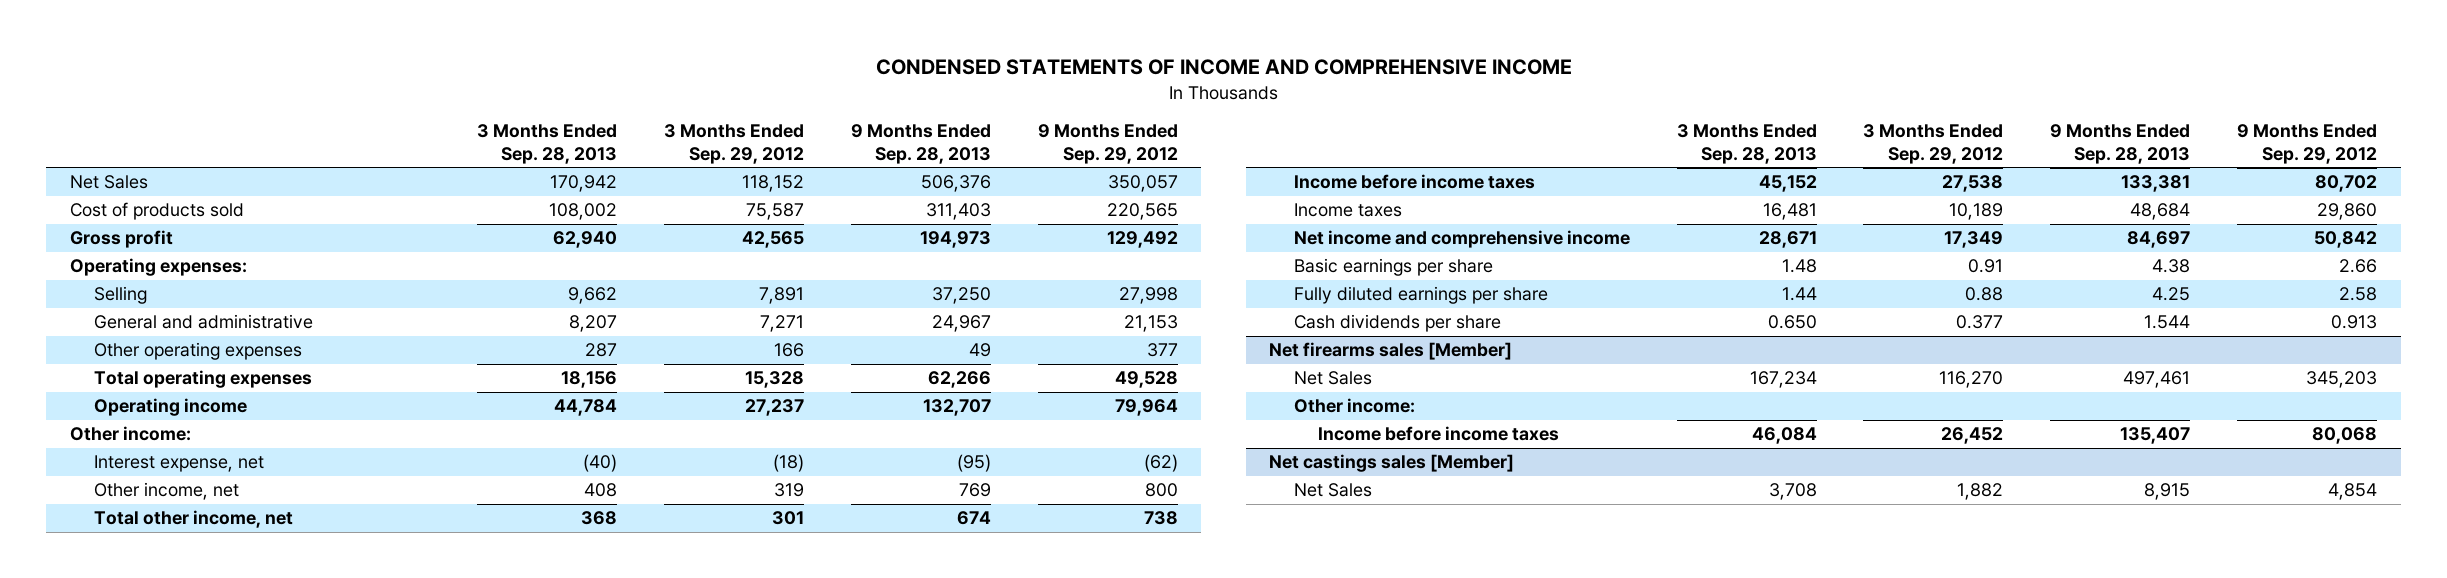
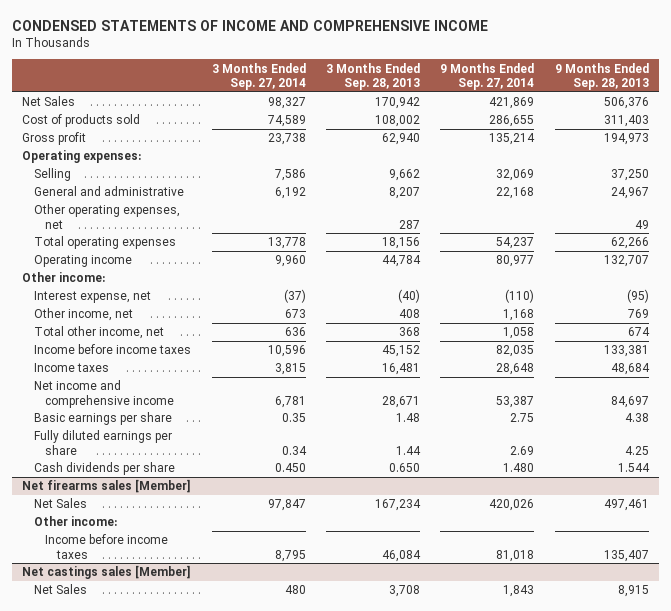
[663,123,804,164] 3 Months Ended Sep. 29, 2012 -> none
[1037,123,1178,164] 9 Months Ended Sep. 29, 2012 -> none
none -> [211,62,306,91] 3 Months Ended Sep. 27, 2014
none -> [440,62,535,91] 9 Months Ended Sep. 27, 2014
[94,342,303,361] Other operating expenses -> [33,204,180,229] Other operating expenses, net

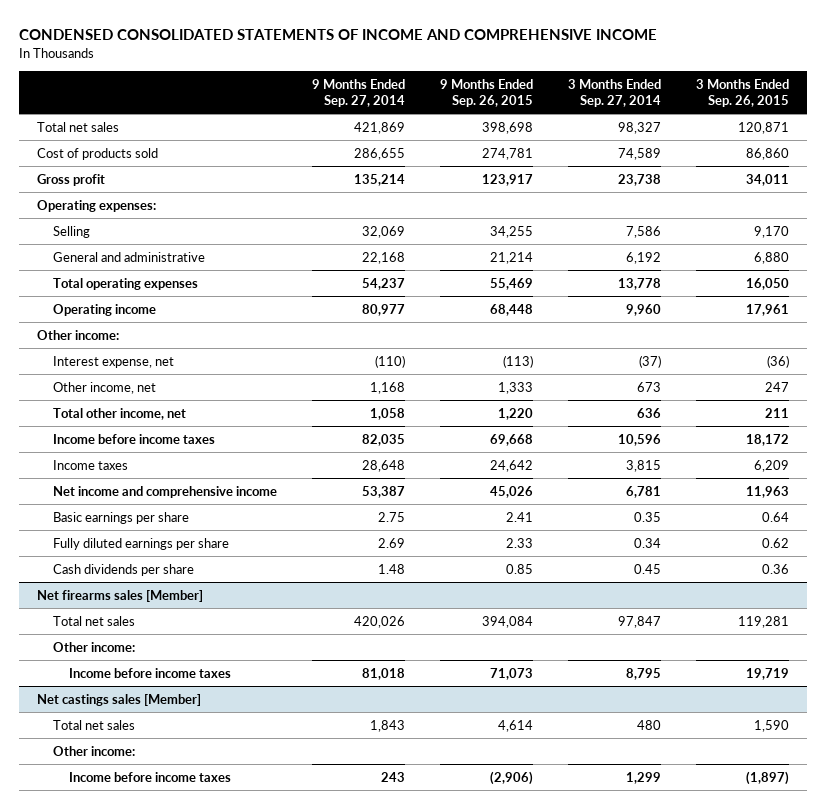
[12,19,489,31] CONDENSED STATEMENTS OF INCOME AND COMPREHENSIVE INCOME -> [19,28,658,40] CONDENSED CONSOLIDATED STATEMENTS OF INCOME AND COMPREHENSIVE INCOME
[326,62,421,91] 3 Months Ended Sep. 28, 2013 -> none
[554,62,649,91] 9 Months Ended Sep. 28, 2013 -> none
none -> [440,78,534,107] 9 Months Ended Sep. 26, 2015
none -> [696,78,790,107] 3 Months Ended Sep. 26, 2015
[22,96,76,107] Net Sales -> [36,121,119,132] Total net sales
[33,204,180,229] Other operating expenses, net -> none
[274,463,306,473] 0.450 -> [634,563,662,574] 0.45
[503,463,535,473] 1.480 -> [378,563,406,574] 1.48
[33,498,87,509] Net Sales -> [52,615,135,626] Total net sales
[33,584,87,595] Net Sales -> [52,719,135,730] Total net sales
none -> [52,745,135,756] Other income:
none -> [68,771,231,782] Income before income taxes

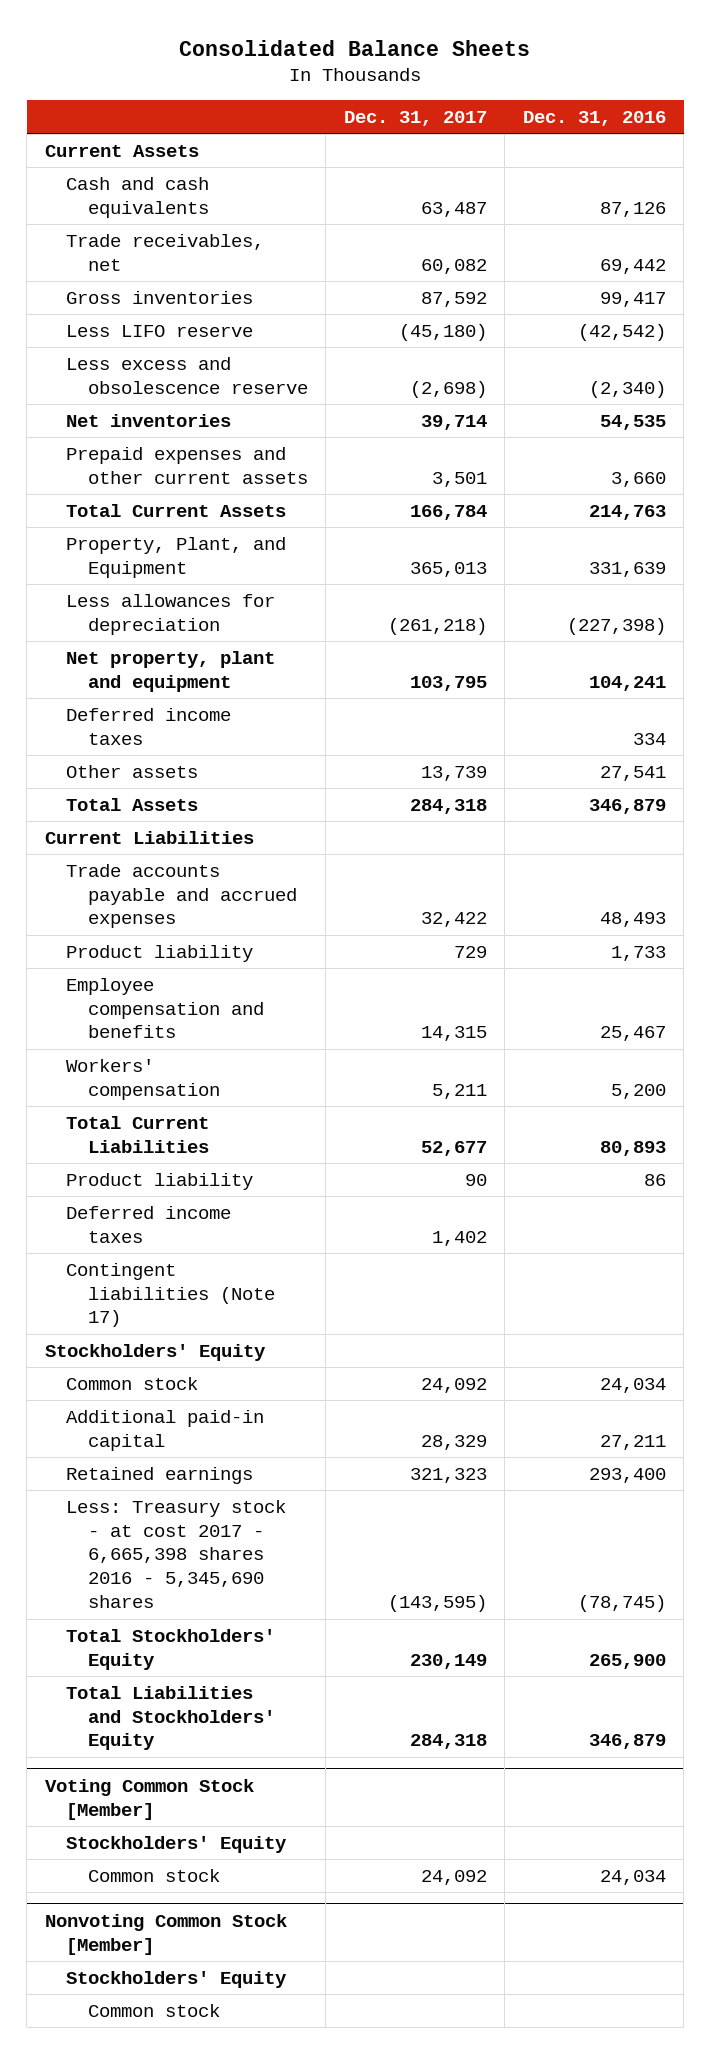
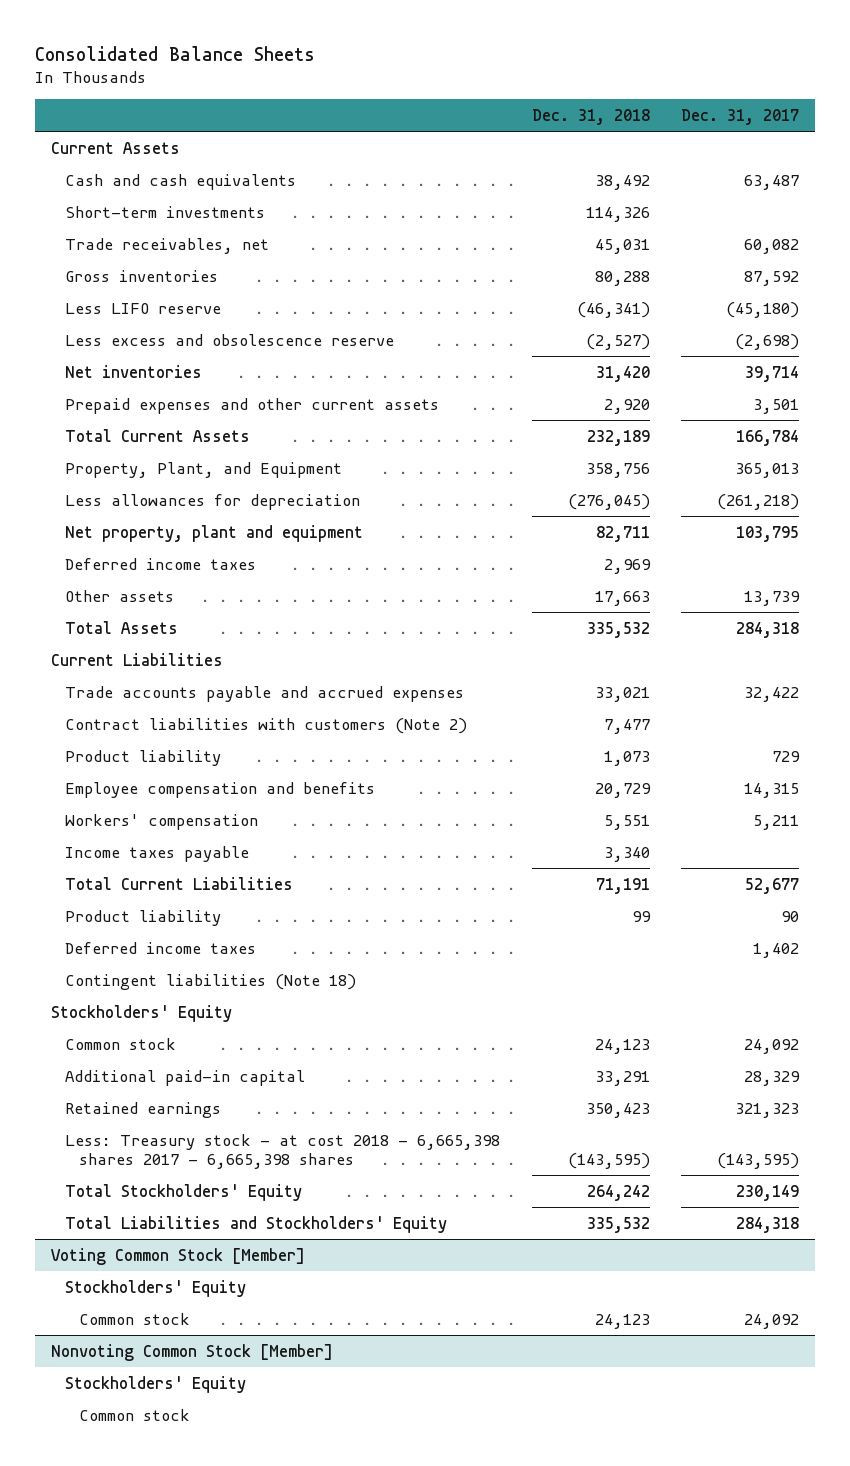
[522,110,666,126] Dec. 31, 2016 -> none
none -> [531,108,650,125] Dec. 31, 2018
none -> [64,205,265,218] Short-term investments
none -> [64,717,467,734] Contract liabilities with customers (Note 2)
none -> [64,845,249,862] Income taxes payable
[66,1262,275,1328] Contingent liabilities (Note 17) -> [64,973,356,990] Contingent liabilities (Note 18)
[66,1499,287,1609] Less: Treasury stock - at cost 2017 - 6,665,398 shares 2016 - 5,345,690 shares -> [64,1133,500,1169] Less: Treasury stock - at cost 2018 - 6,665,398 shares 2017 - 6,665,398 shares

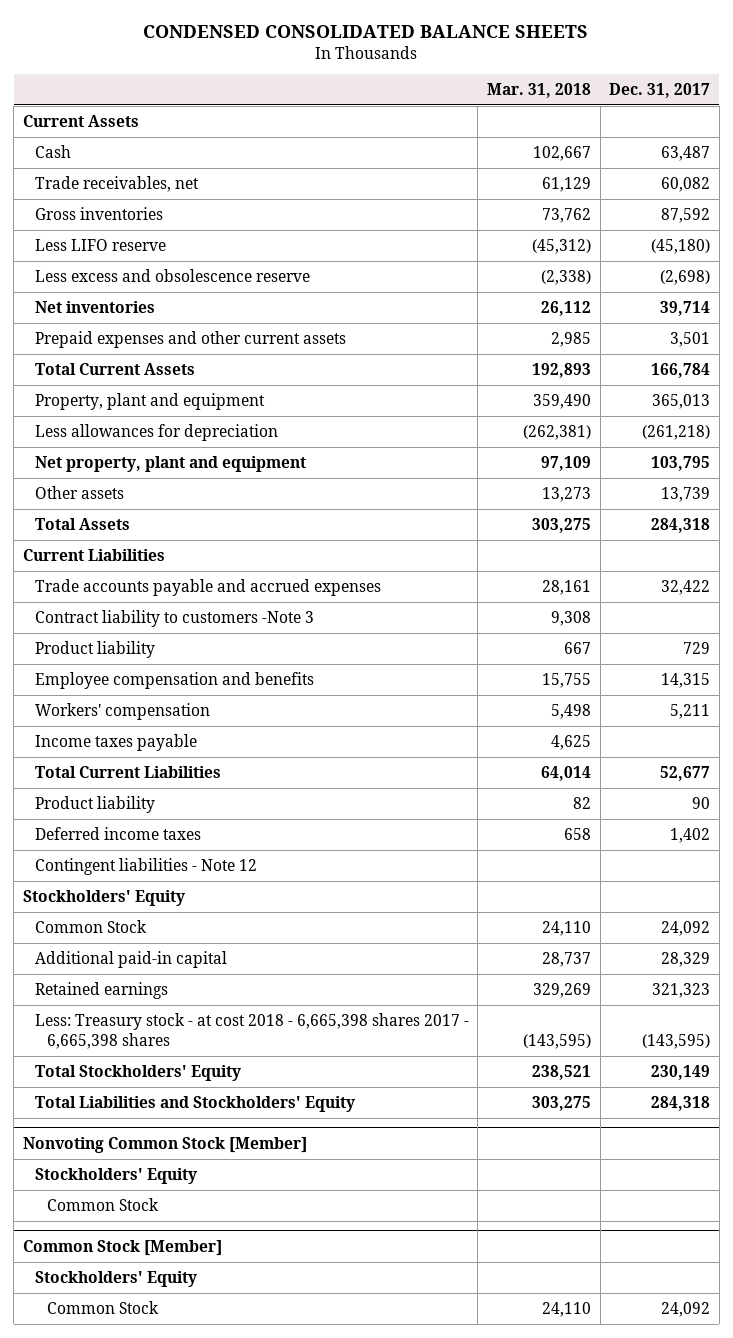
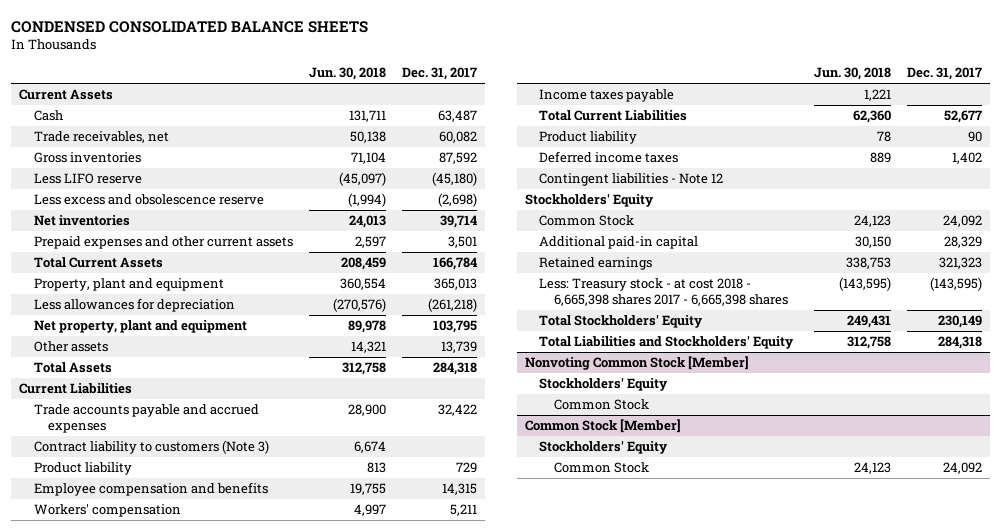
[486,82,591,98] Mar. 31, 2018 -> none
none -> [308,67,386,81] Jun. 30, 2018
[34,609,314,627] Contract liability to customers -Note 3 -> [33,440,269,455] Contract liability to customers (Note 3)

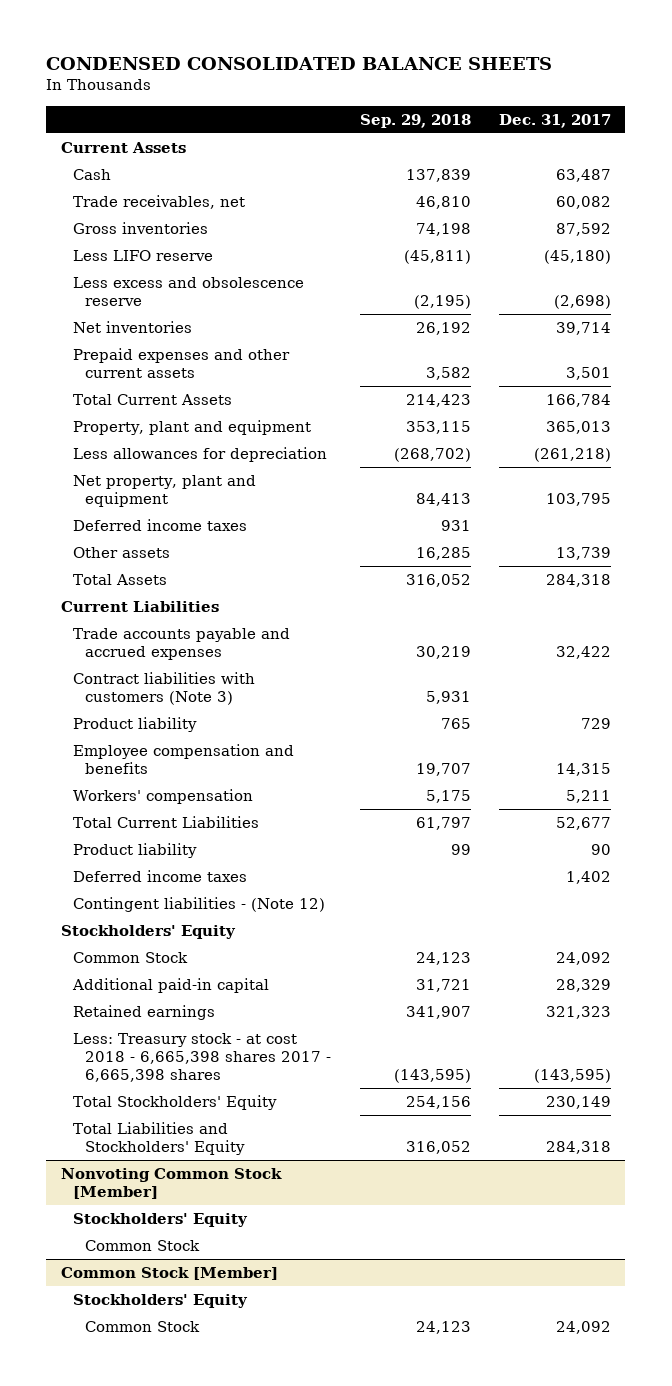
[308,67,386,81] Jun. 30, 2018 -> none
none -> [359,113,471,128] Sep. 29, 2018
none -> [72,518,247,531] Deferred income taxes
[33,440,269,455] Contract liability to customers (Note 3) -> [72,671,255,706] Contract liabilities with customers (Note 3)
[539,89,675,103] Income taxes payable -> none
[539,173,724,187] Contingent liabilities - Note 12 -> [72,896,325,912] Contingent liabilities - (Note 12)

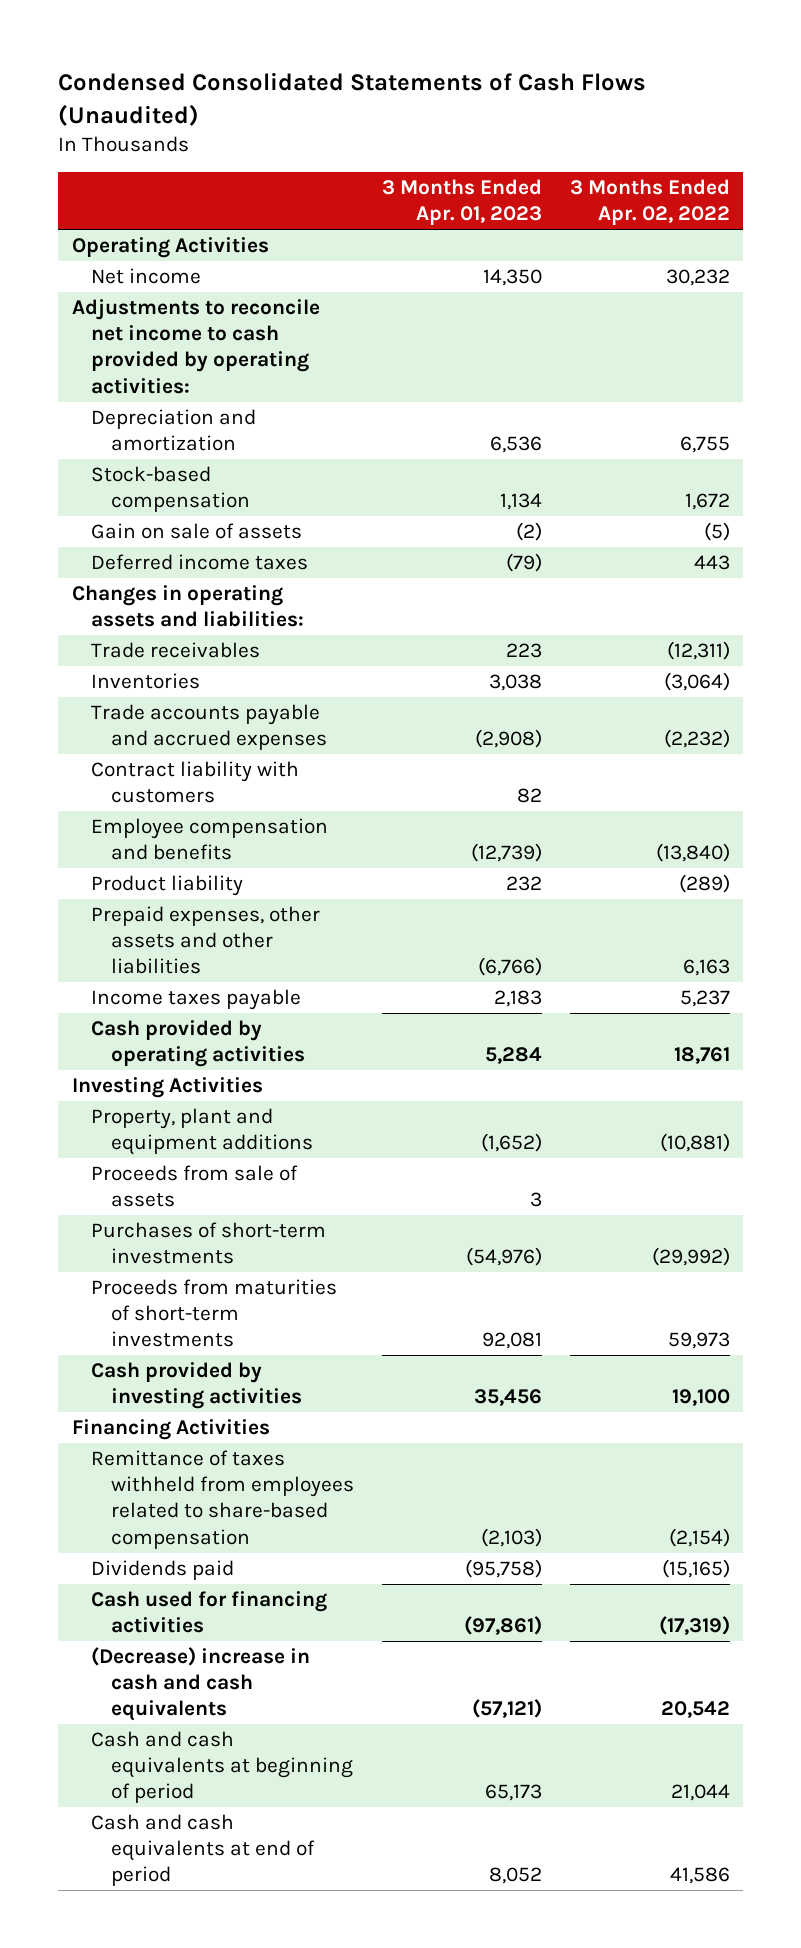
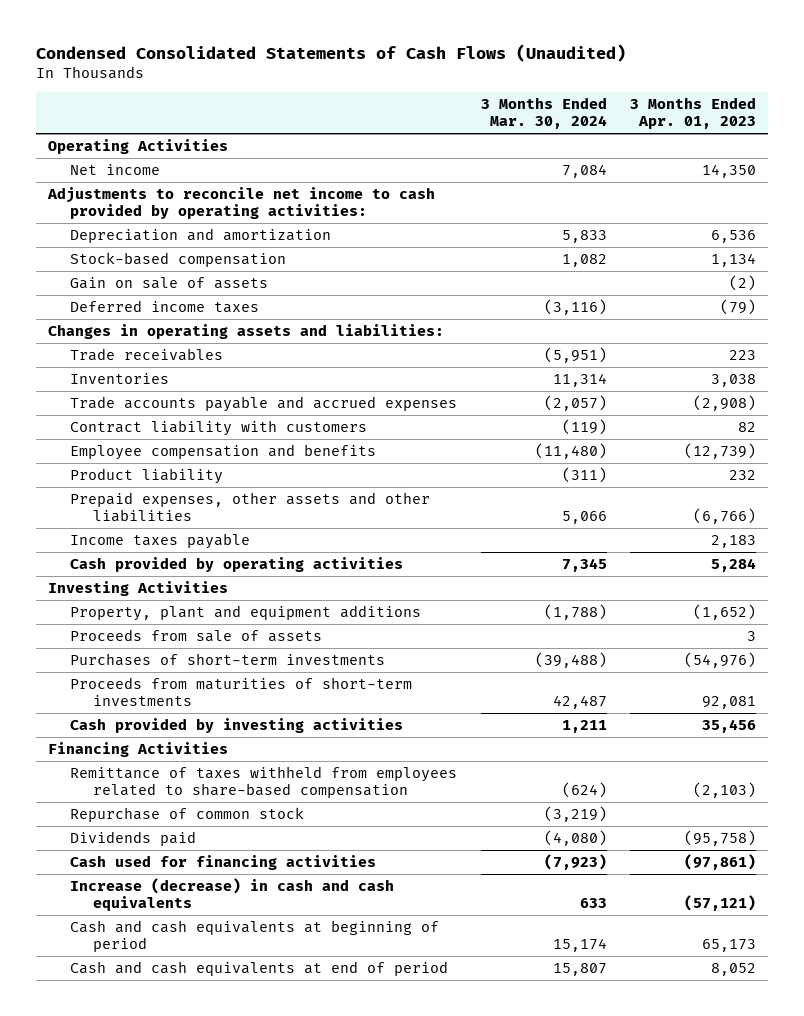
[569,179,730,226] 3 Months Ended Apr. 02, 2022 -> none
none -> [480,97,607,130] 3 Months Ended Mar. 30, 2024
none -> [70,806,305,822] Repurchase of common stock
[91,1647,311,1722] (Decrease) increase in cash and cash equivalents -> [70,877,395,912] Increase (decrease) in cash and cash equivalents

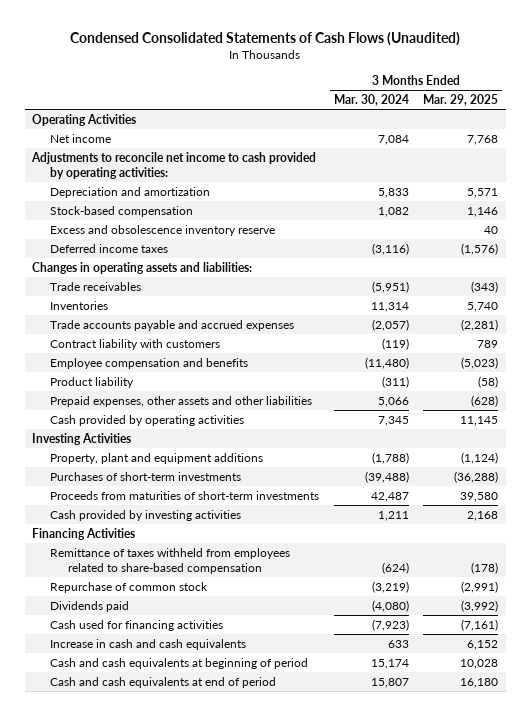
[630,97,757,130] 3 Months Ended Apr. 01, 2023 -> none
none -> [423,93,499,106] Mar. 29, 2025
[70,276,269,289] Gain on sale of assets -> none
none -> [50,224,276,236] Excess and obsolescence inventory reserve
[70,532,251,549] Income taxes payable -> none
[70,628,323,642] Proceeds from sale of assets -> none
[70,877,395,912] Increase (decrease) in cash and cash equivalents -> [50,638,247,650] Increase in cash and cash equivalents

